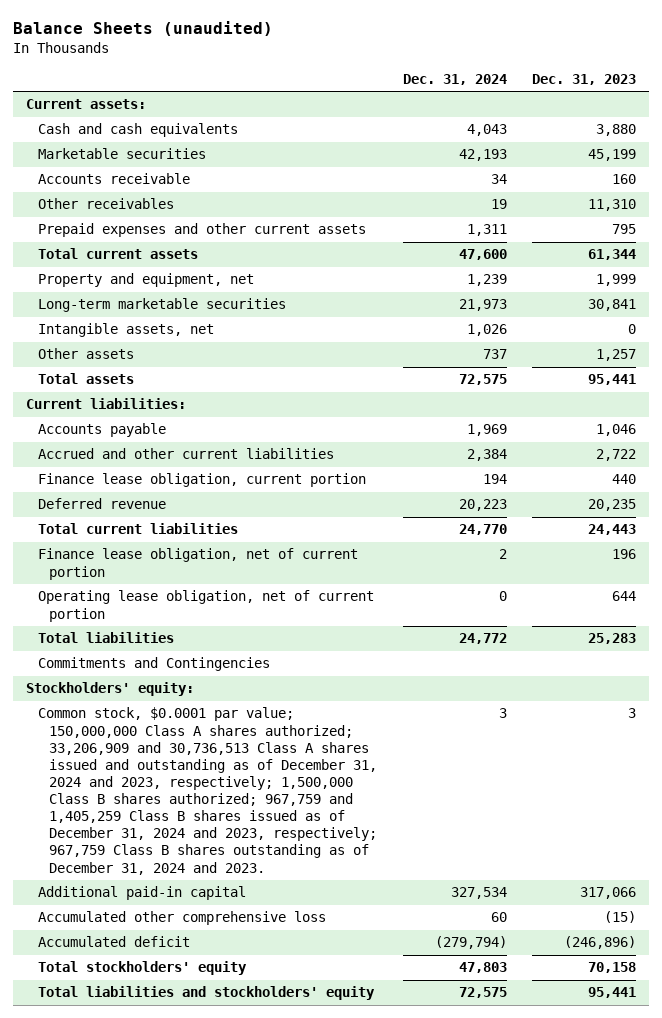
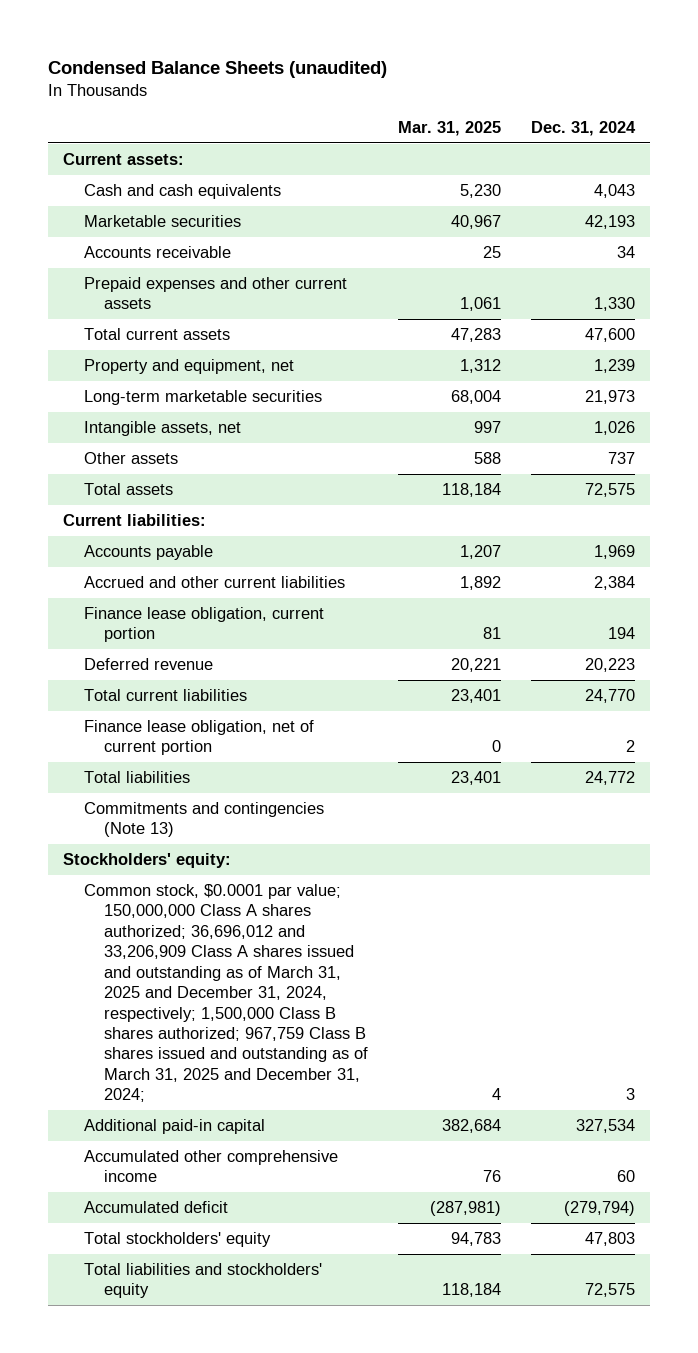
[13,21,274,37] Balance Sheets (unaudited) -> [48,60,388,78] Condensed Balance Sheets (unaudited)
[532,73,637,85] Dec. 31, 2023 -> none
none -> [397,121,501,137] Mar. 31, 2025
[37,198,174,210] Other receivables -> none
[466,224,507,237] 1,311 -> [593,297,635,312] 1,330
[37,590,374,622] Operating lease obligation, net of current portion -> none
[37,657,270,672] Commitments and Contingencies -> [83,802,324,838] Commitments and contingencies (Note 13)
[37,707,378,875] Common stock, $0.0001 par value; 150,000,000 Class A shares authorized; 33,206,909 and 30,736,513 Class A shares issued and outstanding as of December 31, 2024 and 2023, respectively; 1,500,000 Class B shares authorized; 967,759 and 1,405,259 Class B shares issued as of December 31, 2024 and 2023, respectively; 967,759 Class B shares outstanding as of December 31, 2024 and 2023. -> [83,884,368,1103] Common stock, $0.0001 par value; 150,000,000 Class A shares authorized; 36,696,012 and 33,206,909 Class A shares issued and outstanding as of March 31, 2025 and December 31, 2024, respectively; 1,500,000 Class B shares authorized; 967,759 Class B shares issued and outstanding as of March 31, 2025 and December 31, 2024;
[37,911,326,926] Accumulated other comprehensive loss -> [83,1150,338,1183] Accumulated other comprehensive income

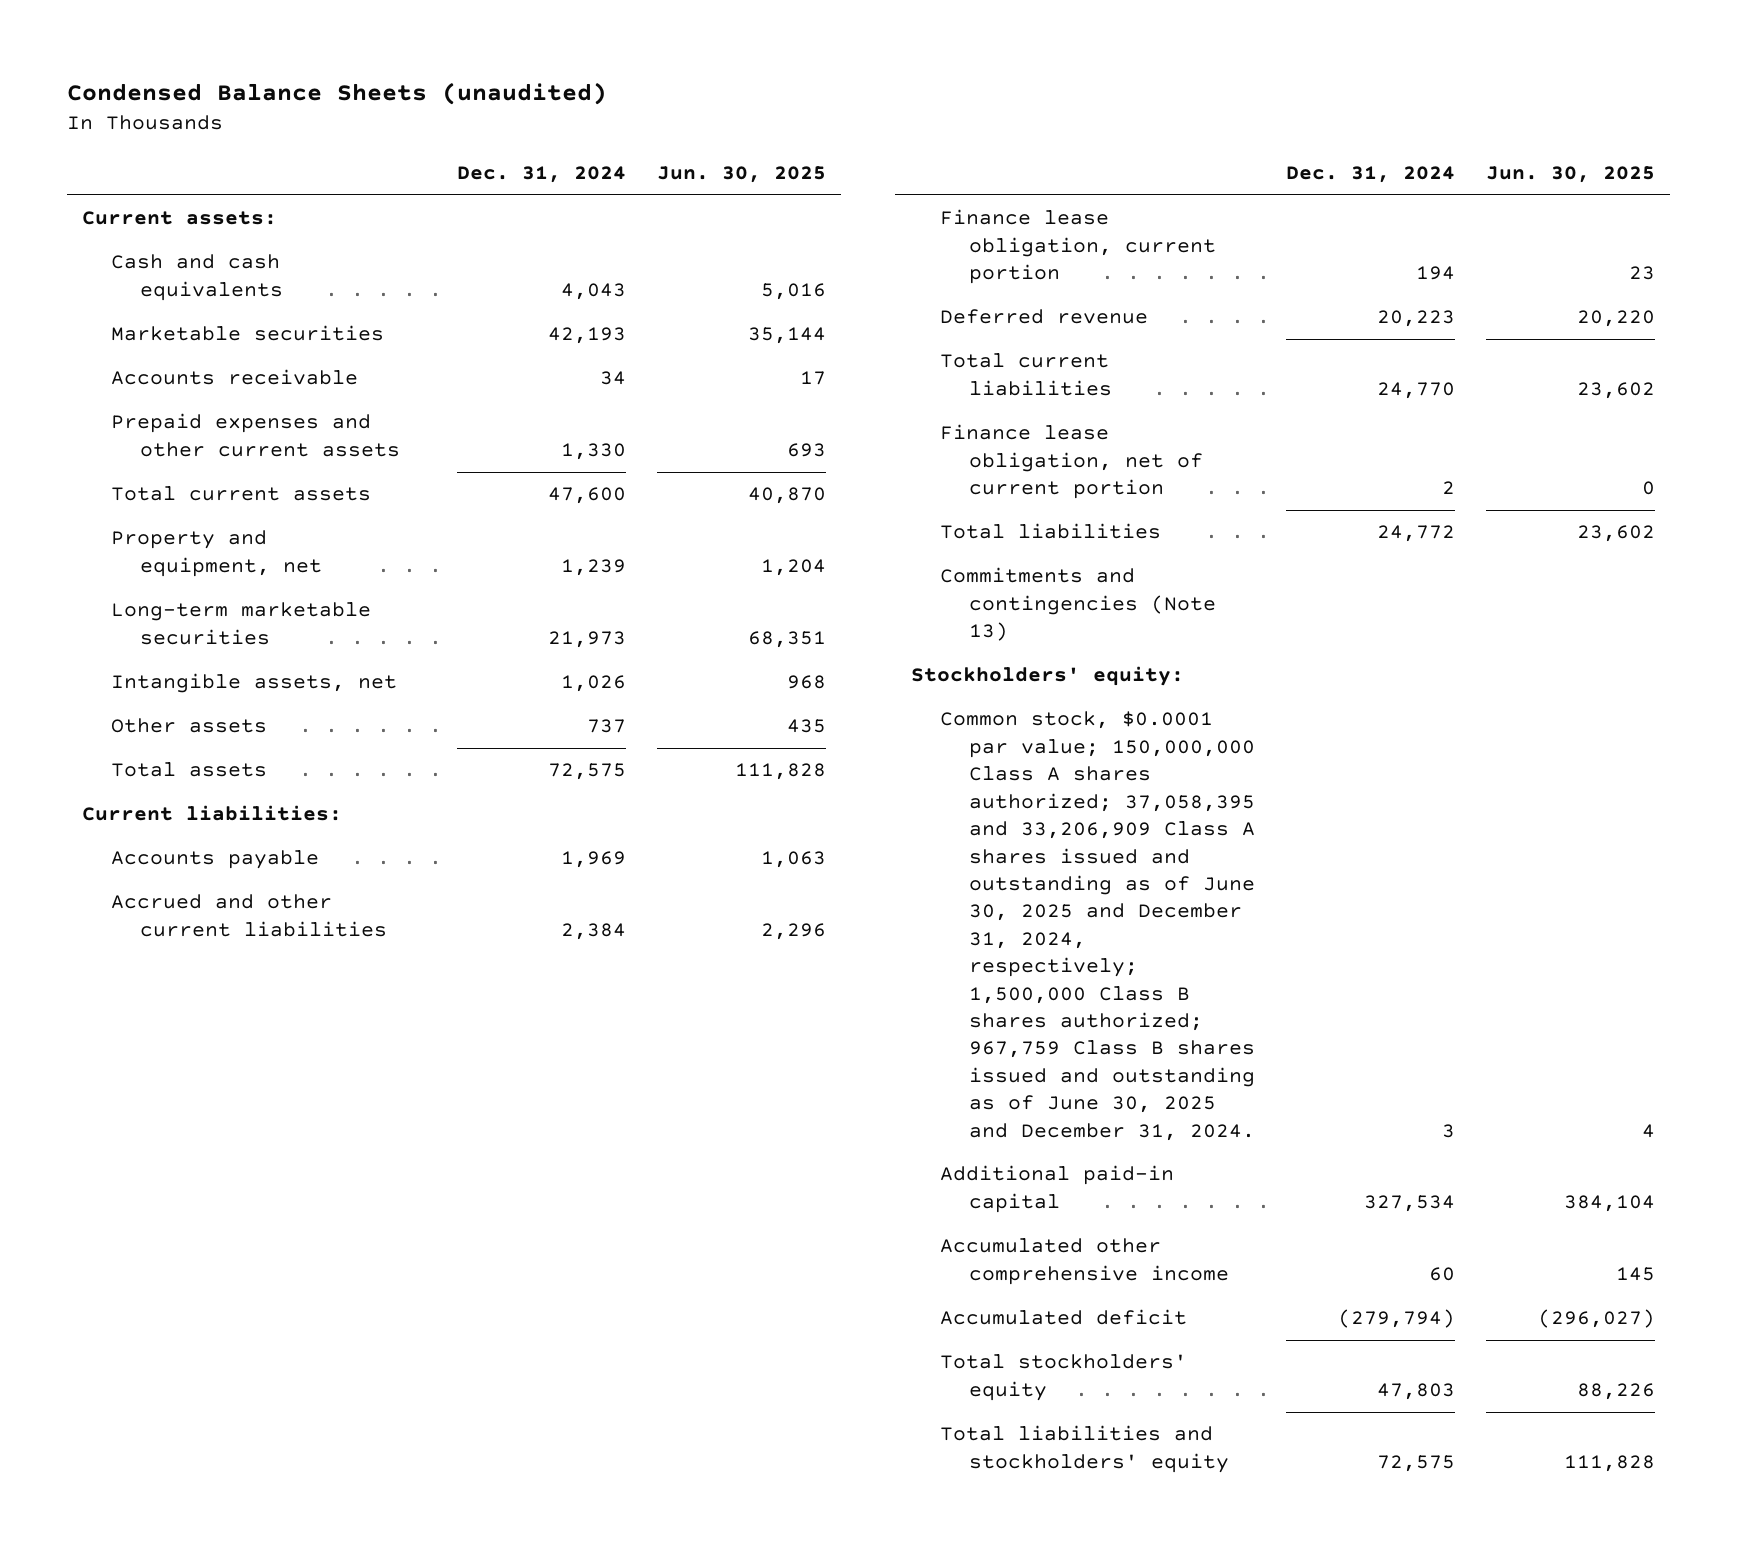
[397,121,501,137] Mar. 31, 2025 -> none
none -> [656,166,826,184] Jun. 30, 2025
[83,884,368,1103] Common stock, $0.0001 par value; 150,000,000 Class A shares authorized; 36,696,012 and 33,206,909 Class A shares issued and outstanding as of March 31, 2025 and December 31, 2024, respectively; 1,500,000 Class B shares authorized; 967,759 Class B shares issued and outstanding as of March 31, 2025 and December 31, 2024; -> [939,711,1255,1141] Common stock, $0.0001 par value; 150,000,000 Class A shares authorized; 37,058,395 and 33,206,909 Class A shares issued and outstanding as of June 30, 2025 and December 31, 2024, respectively; 1,500,000 Class B shares authorized; 967,759 Class B shares issued and outstanding as of June 30, 2025 and December 31, 2024.

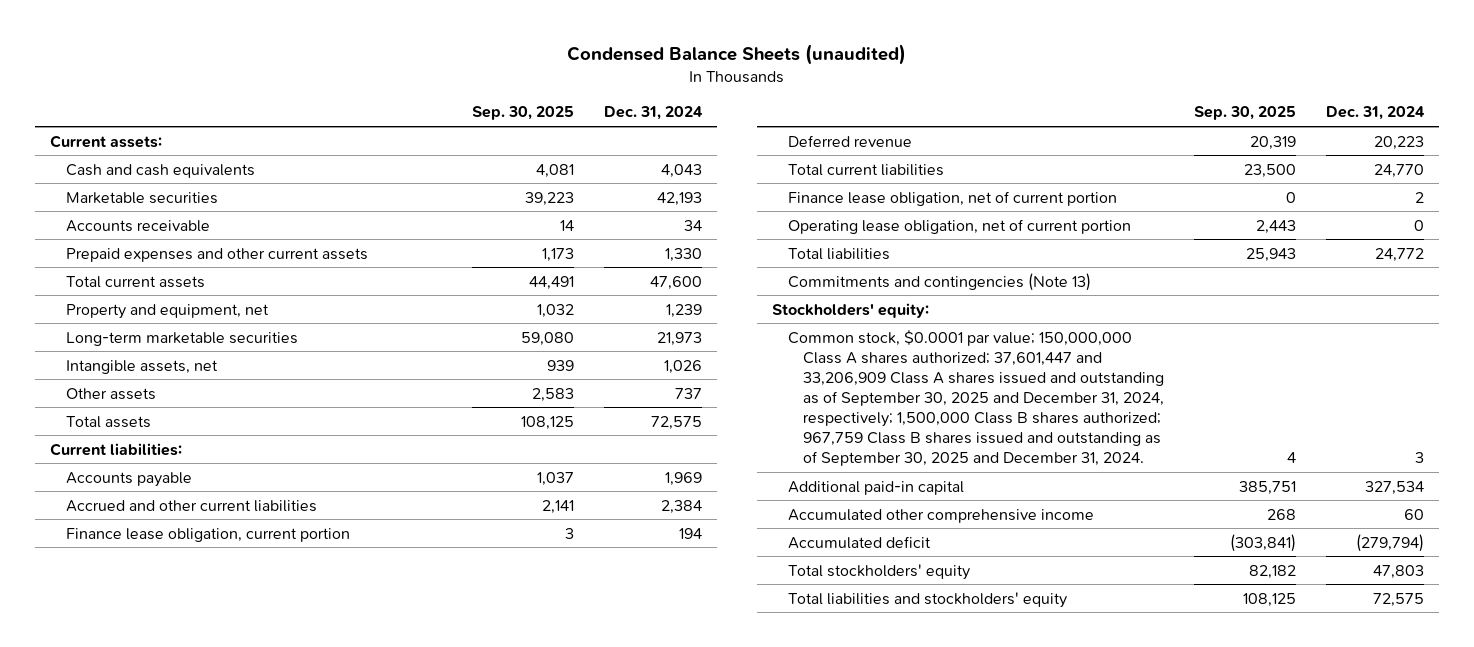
[656,166,826,184] Jun. 30, 2025 -> none
none -> [472,106,575,121] Sep. 30, 2025
none -> [787,218,1131,234] Operating lease obligation, net of current portion
[939,711,1255,1141] Common stock, $0.0001 par value; 150,000,000 Class A shares authorized; 37,058,395 and 33,206,909 Class A shares issued and outstanding as of June 30, 2025 and December 31, 2024, respectively; 1,500,000 Class B shares authorized; 967,759 Class B shares issued and outstanding as of June 30, 2025 and December 31, 2024. -> [787,329,1165,467] Common stock, $0.0001 par value; 150,000,000 Class A shares authorized; 37,601,447 and 33,206,909 Class A shares issued and outstanding as of September 30, 2025 and December 31, 2024, respectively; 1,500,000 Class B shares authorized; 967,759 Class B shares issued and outstanding as of September 30, 2025 and December 31, 2024.

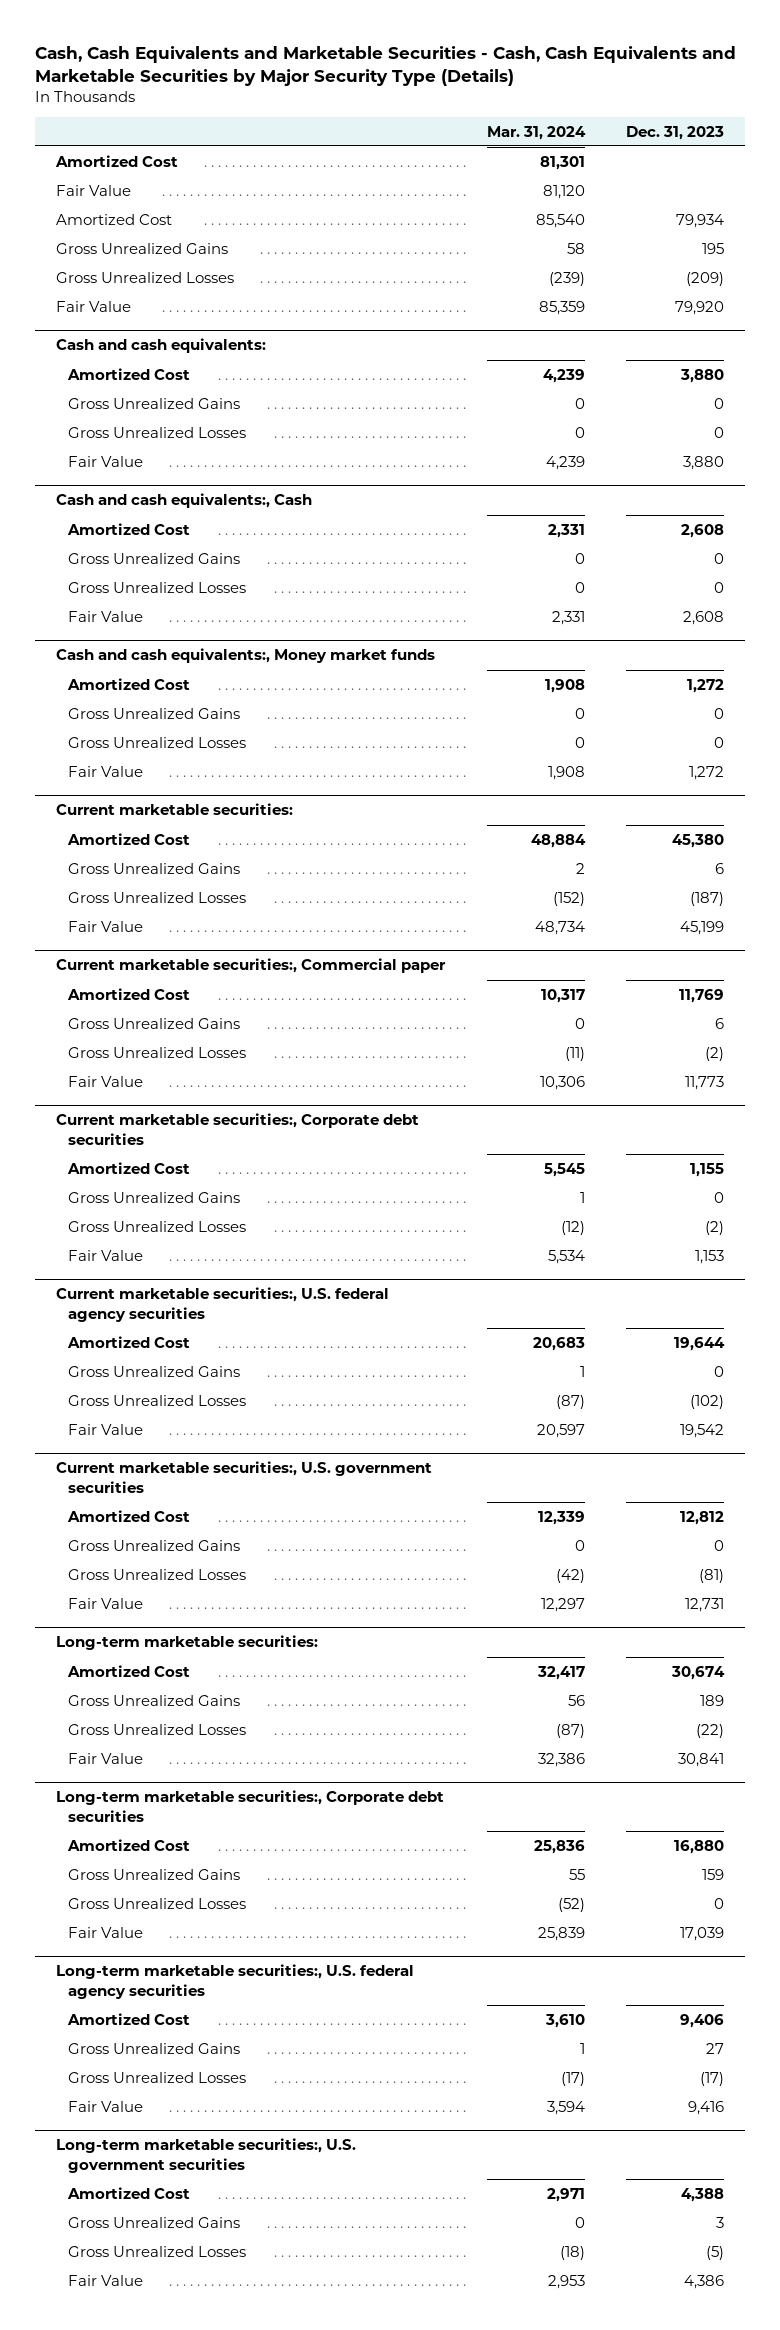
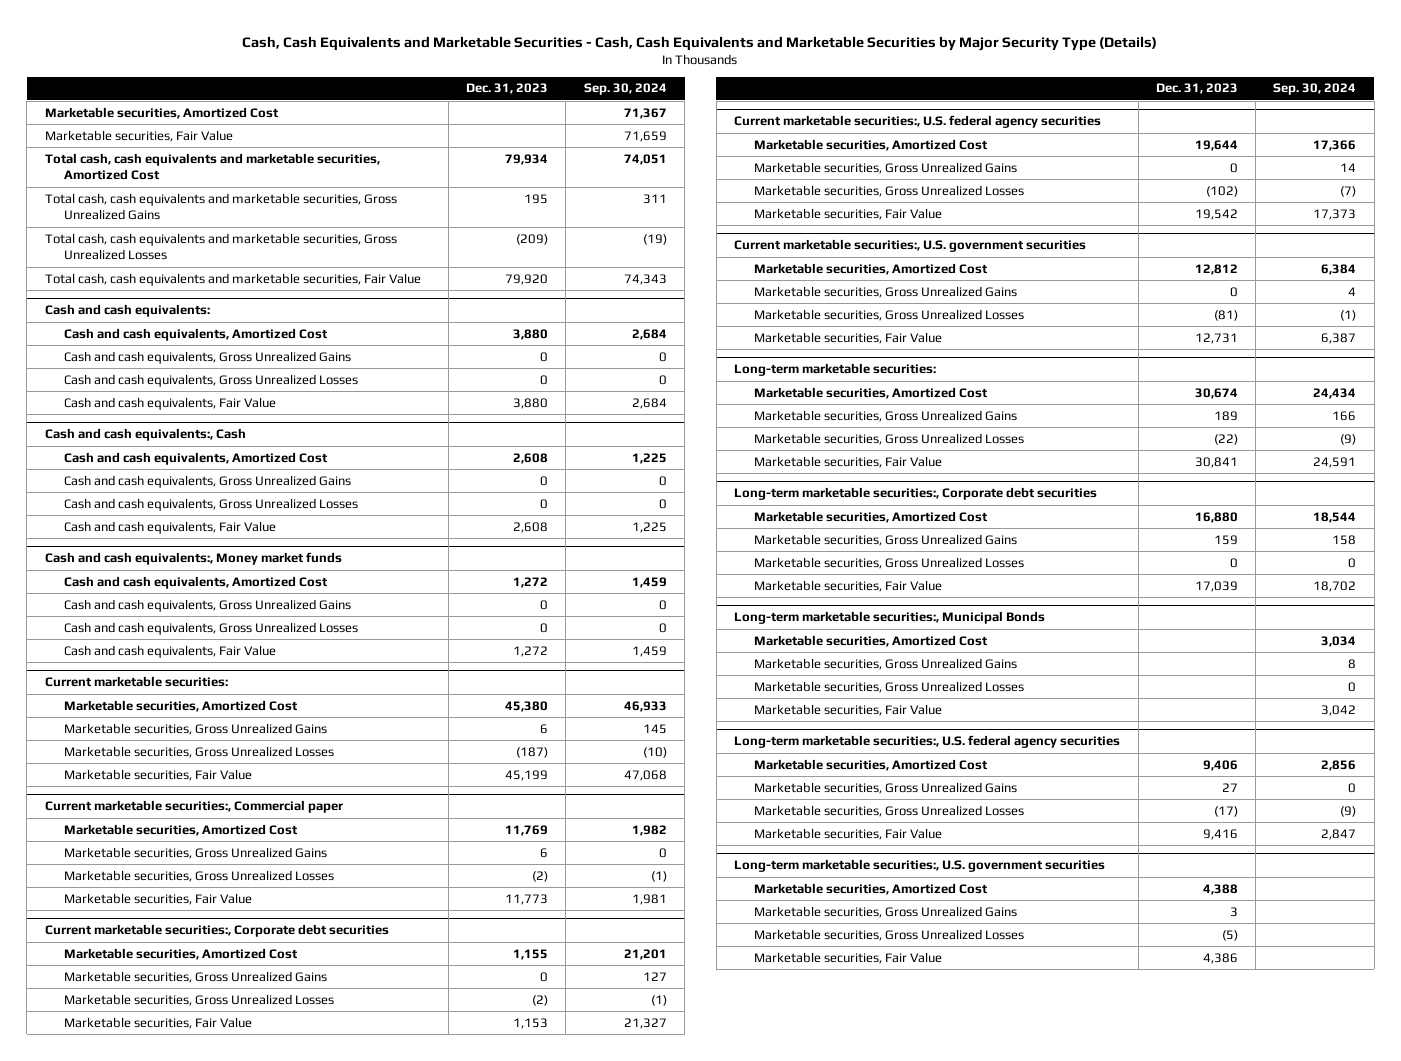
[486,125,586,140] Mar. 31, 2024 -> none
none -> [583,83,667,96] Sep. 30, 2024
[55,154,179,167] Amortized Cost -> [44,106,279,119] Marketable securities, Amortized Cost
[56,184,132,196] Fair Value -> [44,129,233,142] Marketable securities, Fair Value
[56,213,173,225] Amortized Cost -> [44,152,380,181] Total cash, cash equivalents and marketable securities, Amortized Cost
[56,242,229,254] Gross Unrealized Gains -> [44,192,397,221] Total cash, cash equivalents and marketable securities, Gross Unrealized Gains
[56,271,235,283] Gross Unrealized Losses -> [44,232,397,261] Total cash, cash equivalents and marketable securities, Gross Unrealized Losses
[56,300,132,312] Fair Value -> [44,272,421,286] Total cash, cash equivalents and marketable securities, Fair Value
[66,367,190,380] Amortized Cost -> [63,327,328,341] Cash and cash equivalents, Amortized Cost
[67,397,240,409] Gross Unrealized Gains -> [63,350,351,364] Cash and cash equivalents, Gross Unrealized Gains
[67,426,246,438] Gross Unrealized Losses -> [63,373,358,387] Cash and cash equivalents, Gross Unrealized Losses
[67,455,143,467] Fair Value -> [63,396,276,410] Cash and cash equivalents, Fair Value
[66,522,190,535] Amortized Cost -> [63,451,328,465] Cash and cash equivalents, Amortized Cost
[67,552,240,564] Gross Unrealized Gains -> [63,474,351,488] Cash and cash equivalents, Gross Unrealized Gains
[67,581,246,593] Gross Unrealized Losses -> [63,497,358,511] Cash and cash equivalents, Gross Unrealized Losses
[67,610,143,622] Fair Value -> [63,520,276,534] Cash and cash equivalents, Fair Value
[66,677,190,690] Amortized Cost -> [63,575,328,589] Cash and cash equivalents, Amortized Cost
[67,707,240,719] Gross Unrealized Gains -> [63,598,351,612] Cash and cash equivalents, Gross Unrealized Gains
[67,736,246,748] Gross Unrealized Losses -> [63,621,358,635] Cash and cash equivalents, Gross Unrealized Losses
[67,765,143,777] Fair Value -> [63,644,276,658] Cash and cash equivalents, Fair Value
[66,832,190,845] Amortized Cost -> [63,699,298,712] Marketable securities, Amortized Cost
[67,862,240,874] Gross Unrealized Gains -> [63,722,327,735] Marketable securities, Gross Unrealized Gains
[67,891,246,903] Gross Unrealized Losses -> [63,745,334,758] Marketable securities, Gross Unrealized Losses
[67,920,143,932] Fair Value -> [63,768,252,781] Marketable securities, Fair Value
[66,987,190,1000] Amortized Cost -> [63,823,298,836] Marketable securities, Amortized Cost
[67,1017,240,1029] Gross Unrealized Gains -> [63,846,327,859] Marketable securities, Gross Unrealized Gains
[67,1046,246,1058] Gross Unrealized Losses -> [63,869,334,882] Marketable securities, Gross Unrealized Losses
[67,1075,143,1087] Fair Value -> [63,892,252,905] Marketable securities, Fair Value
[66,1161,190,1174] Amortized Cost -> [63,947,298,960] Marketable securities, Amortized Cost
[67,1191,240,1203] Gross Unrealized Gains -> [63,970,327,983] Marketable securities, Gross Unrealized Gains
[67,1220,246,1232] Gross Unrealized Losses -> [63,993,334,1006] Marketable securities, Gross Unrealized Losses
[67,1249,143,1261] Fair Value -> [63,1016,252,1029] Marketable securities, Fair Value
[66,1335,190,1348] Amortized Cost -> [753,138,988,151] Marketable securities, Amortized Cost
[67,1365,240,1377] Gross Unrealized Gains -> [753,161,1017,174] Marketable securities, Gross Unrealized Gains
[67,1394,246,1406] Gross Unrealized Losses -> [753,184,1024,197] Marketable securities, Gross Unrealized Losses
[67,1423,143,1435] Fair Value -> [753,207,942,220] Marketable securities, Fair Value
[66,1509,190,1522] Amortized Cost -> [753,262,988,275] Marketable securities, Amortized Cost
[67,1539,240,1551] Gross Unrealized Gains -> [753,285,1017,298] Marketable securities, Gross Unrealized Gains
[67,1568,246,1580] Gross Unrealized Losses -> [753,308,1024,321] Marketable securities, Gross Unrealized Losses
[67,1597,143,1609] Fair Value -> [753,331,942,344] Marketable securities, Fair Value
[66,1664,190,1677] Amortized Cost -> [753,386,988,399] Marketable securities, Amortized Cost
[67,1694,240,1706] Gross Unrealized Gains -> [753,409,1017,422] Marketable securities, Gross Unrealized Gains
[67,1723,246,1735] Gross Unrealized Losses -> [753,432,1024,445] Marketable securities, Gross Unrealized Losses
[67,1752,143,1764] Fair Value -> [753,455,942,468] Marketable securities, Fair Value
[66,1838,190,1851] Amortized Cost -> [753,510,988,523] Marketable securities, Amortized Cost
[67,1868,240,1880] Gross Unrealized Gains -> [753,533,1017,546] Marketable securities, Gross Unrealized Gains
[67,1897,246,1909] Gross Unrealized Losses -> [753,556,1024,569] Marketable securities, Gross Unrealized Losses
[67,1926,143,1938] Fair Value -> [753,579,942,592] Marketable securities, Fair Value
none -> [734,611,1046,625] Long-term marketable securities:, Municipal Bonds
none -> [753,634,988,647] Marketable securities, Amortized Cost
none -> [753,657,1017,670] Marketable securities, Gross Unrealized Gains
none -> [753,680,1024,693] Marketable securities, Gross Unrealized Losses
none -> [753,703,942,716] Marketable securities, Fair Value
[66,2012,190,2025] Amortized Cost -> [753,758,988,771] Marketable securities, Amortized Cost
[67,2042,240,2054] Gross Unrealized Gains -> [753,781,1017,794] Marketable securities, Gross Unrealized Gains
[67,2071,246,2083] Gross Unrealized Losses -> [753,804,1024,817] Marketable securities, Gross Unrealized Losses
[67,2100,143,2112] Fair Value -> [753,827,942,840] Marketable securities, Fair Value
[66,2186,190,2199] Amortized Cost -> [753,882,988,895] Marketable securities, Amortized Cost
[67,2216,240,2228] Gross Unrealized Gains -> [753,905,1017,918] Marketable securities, Gross Unrealized Gains
[67,2245,246,2257] Gross Unrealized Losses -> [753,928,1024,941] Marketable securities, Gross Unrealized Losses
[67,2274,143,2286] Fair Value -> [753,951,942,964] Marketable securities, Fair Value

